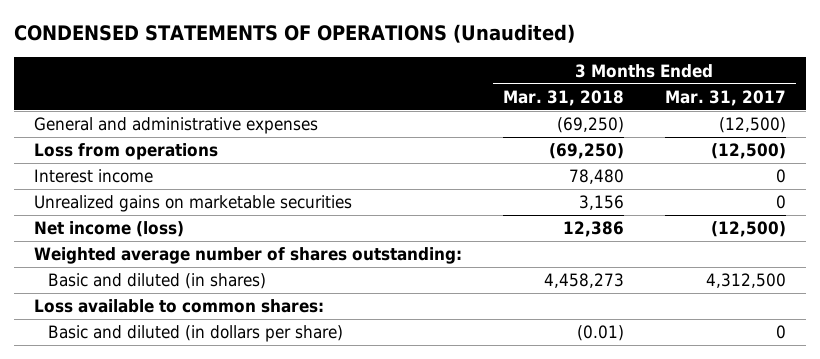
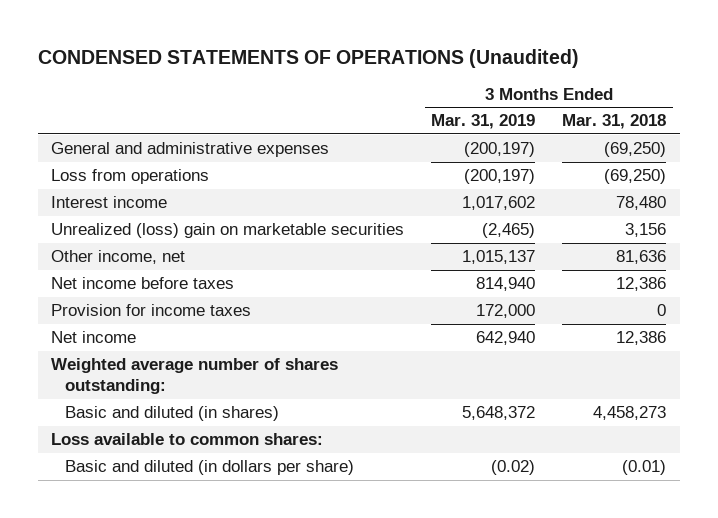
[664,89,786,106] Mar. 31, 2017 -> none
none -> [431,114,536,130] Mar. 31, 2019
[34,195,353,213] Unrealized gains on marketable securities -> [51,223,405,239] Unrealized (loss) gain on marketable securities
none -> [51,250,186,265] Other income, net
none -> [51,277,235,290] Net income before taxes
none -> [51,304,252,317] Provision for income taxes
[34,221,185,238] Net income (loss) -> [51,331,137,344] Net income

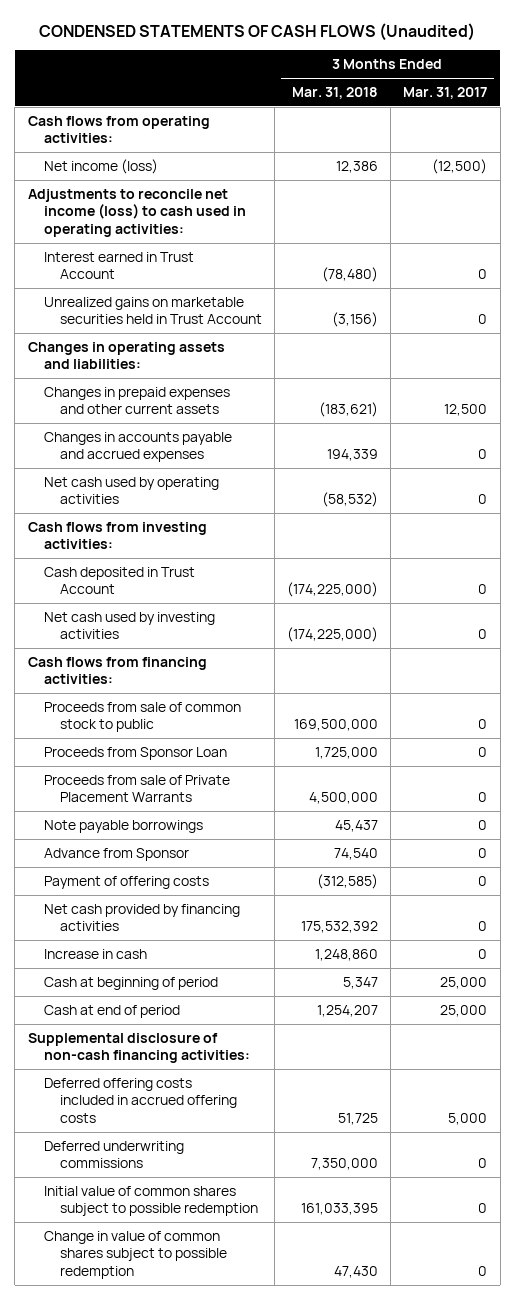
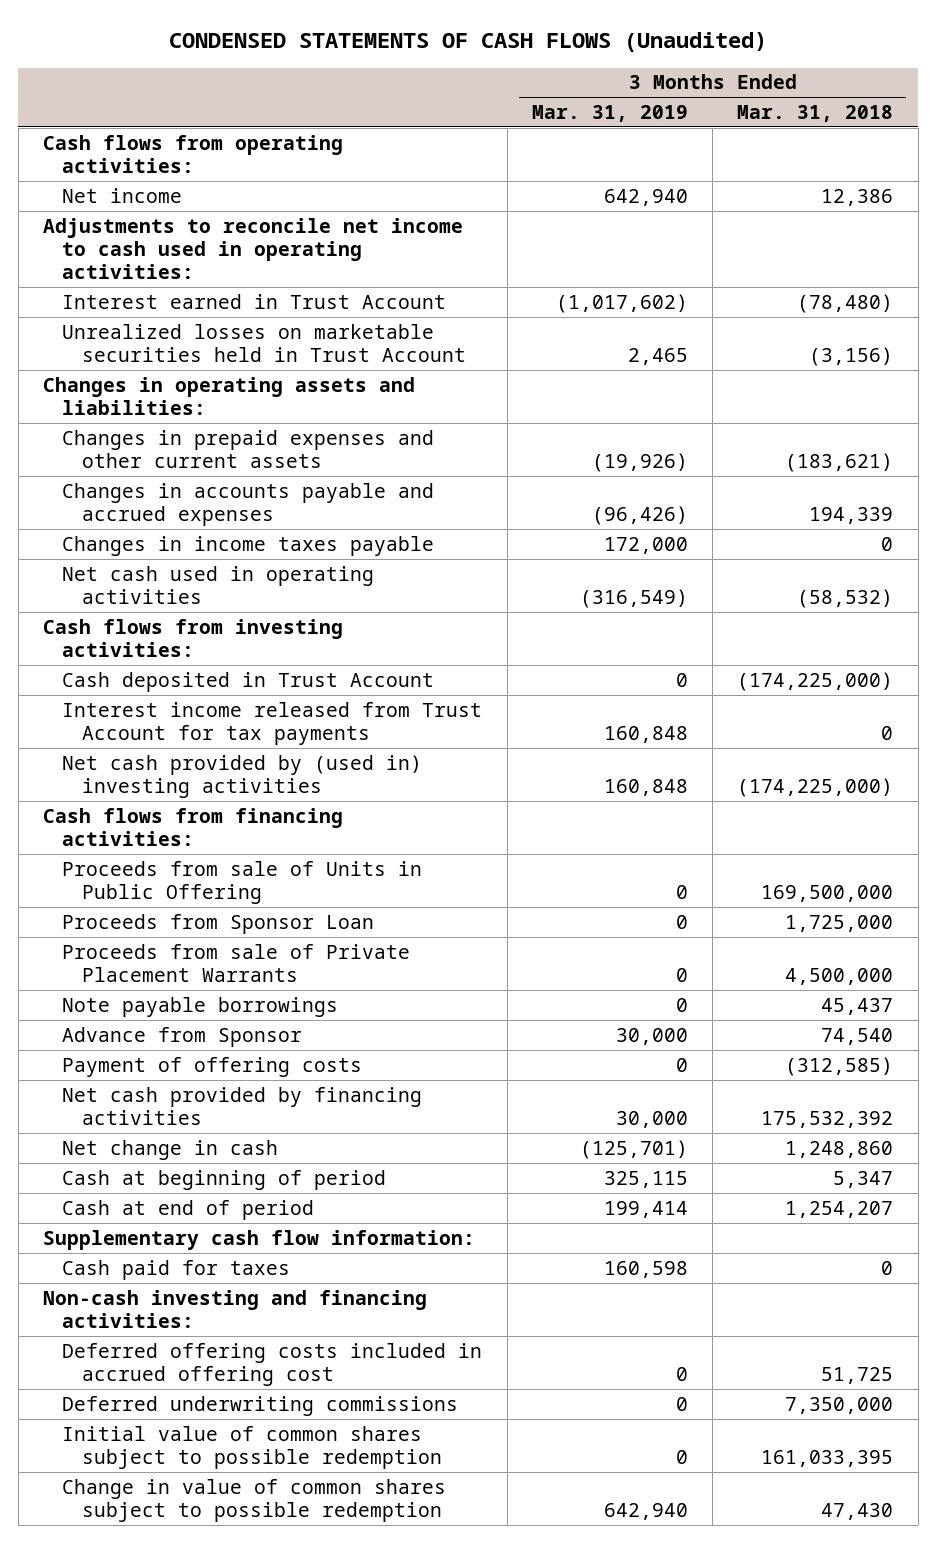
[403,86,488,99] Mar. 31, 2017 -> none
none -> [531,104,688,122] Mar. 31, 2019
[43,158,158,174] Net income (loss) -> [62,187,183,203] Net income
[27,188,246,237] Adjustments to reconcile net income (loss) to cash used in operating activities: -> [43,217,464,280] Adjustments to reconcile net income to cash used in operating activities:
[43,296,262,325] Unrealized gains on marketable securities held in Trust Account -> [62,323,466,362] Unrealized losses on marketable securities held in Trust Account
none -> [62,535,435,556] Changes in income taxes payable
[43,476,219,505] Net cash used by operating activities -> [62,565,375,604] Net cash used in operating activities
none -> [62,701,483,745] Interest income released from Trust Account for tax payments
[43,611,215,640] Net cash used by investing activities -> [62,754,423,798] Net cash provided by (used in) investing activities
[43,701,241,733] Proceeds from sale of common stock to public -> [62,860,423,904] Proceeds from sale of Units in Public Offering
[43,948,147,959] Increase in cash -> [62,1139,279,1160] Net change in cash
[27,1032,250,1064] Supplemental disclosure of non-cash financing activities: -> [43,1229,476,1250] Supplementary cash flow information:
none -> [62,1259,291,1280] Cash paid for taxes
none -> [43,1289,428,1328] Non-cash investing and financing activities:
[43,1077,237,1123] Deferred offering costs included in accrued offering costs -> [62,1342,483,1386] Deferred offering costs included in accrued offering cost

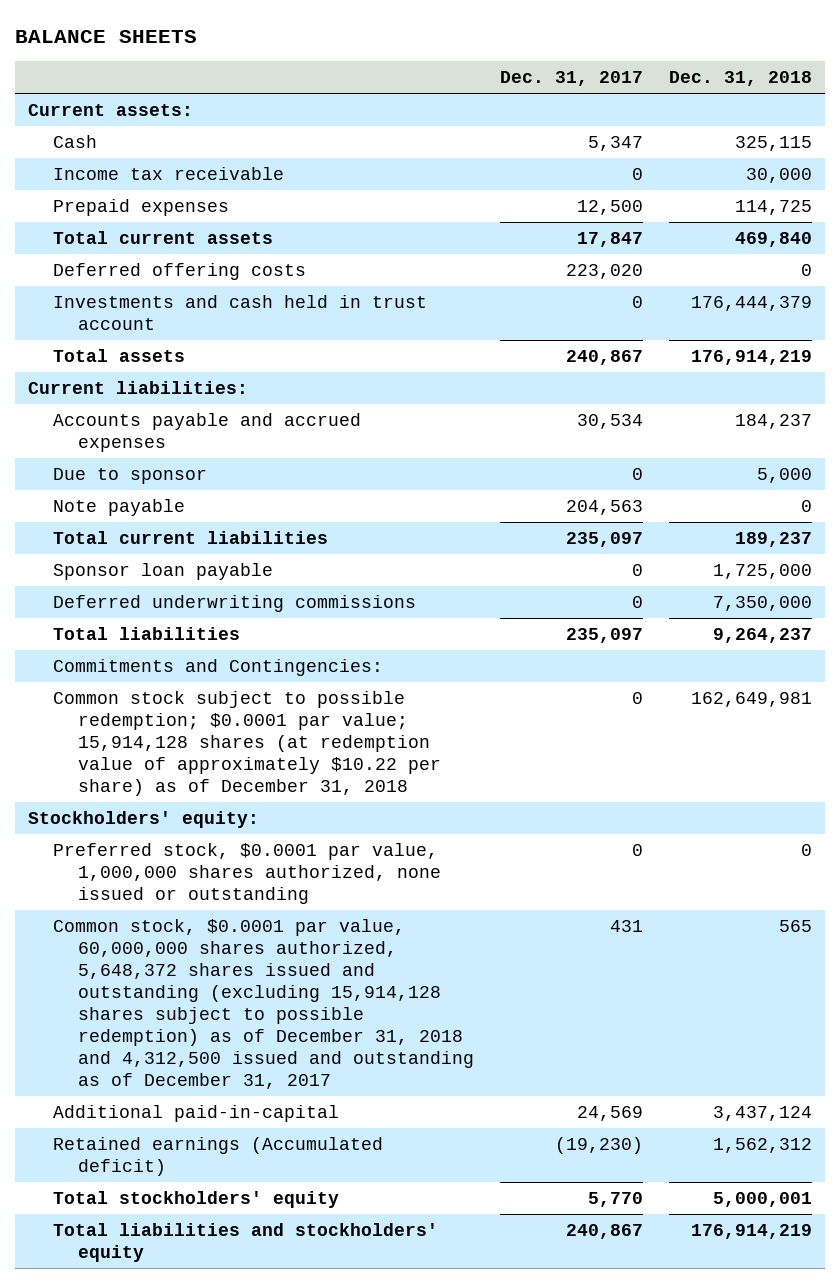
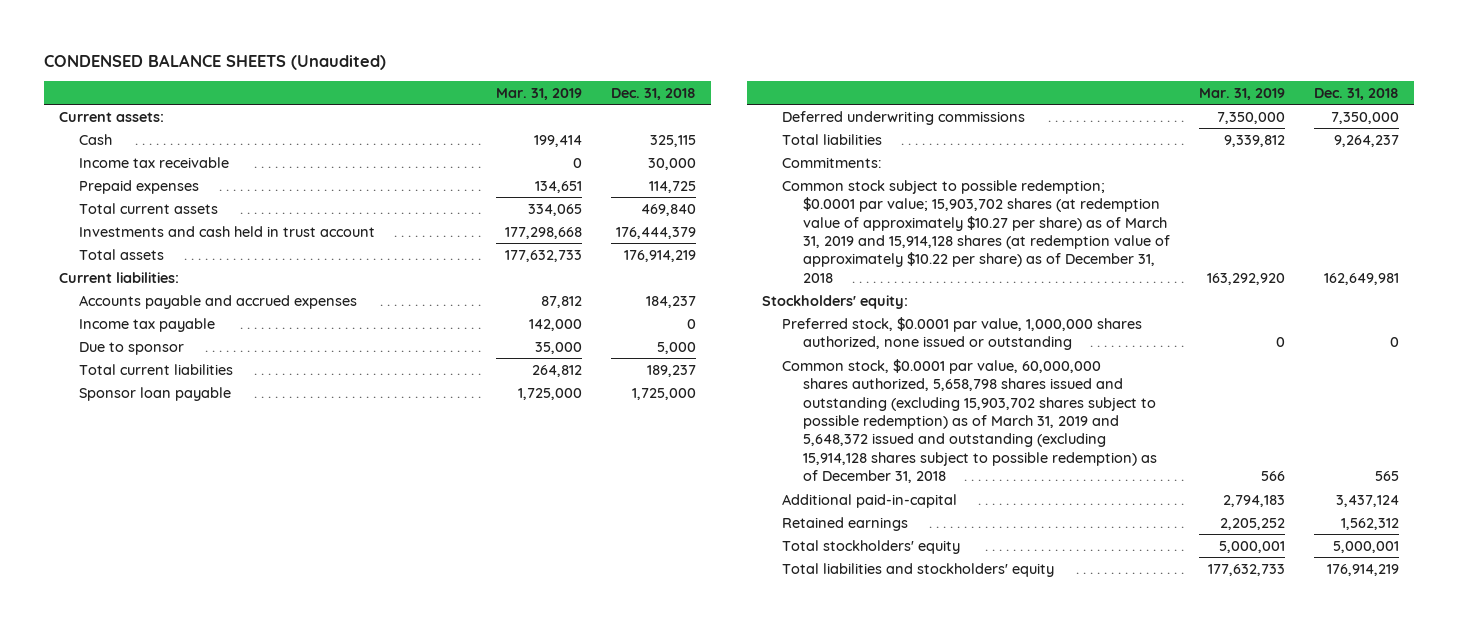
[14,29,197,43] BALANCE SHEETS -> [44,53,387,70] CONDENSED BALANCE SHEETS (Unaudited)
[500,71,644,87] Dec. 31, 2017 -> none
none -> [496,88,583,101] Mar. 31, 2019
[52,263,306,281] Deferred offering costs -> none
none -> [79,317,216,332] Income tax payable
[52,499,185,517] Note payable -> none
[52,659,383,677] Commitments and Contingencies: -> [782,156,882,168] Commitments:
[52,691,441,797] Common stock subject to possible redemption; $0.0001 par value; 15,914,128 shares (at redemption value of approximately $10.22 per share) as of December 31, 2018 -> [782,179,1170,283] Common stock subject to possible redemption; $0.0001 par value; 15,903,702 shares (at redemption value of approximately $10.27 per share) as of March 31, 2019 and 15,914,128 shares (at redemption value of approximately $10.22 per share) as of December 31, 2018
[52,919,474,1090] Common stock, $0.0001 par value, 60,000,000 shares authorized, 5,648,372 shares issued and outstanding (excluding 15,914,128 shares subject to possible redemption) as of December 31, 2018 and 4,312,500 issued and outstanding as of December 31, 2017 -> [782,358,1157,484] Common stock, $0.0001 par value, 60,000,000 shares authorized, 5,658,798 shares issued and outstanding (excluding 15,903,702 shares subject to possible redemption) as of March 31, 2019 and 5,648,372 issued and outstanding (excluding 15,914,128 shares subject to possible redemption) as of December 31, 2018
[52,1137,383,1177] Retained earnings (Accumulated deficit) -> [782,516,909,531] Retained earnings

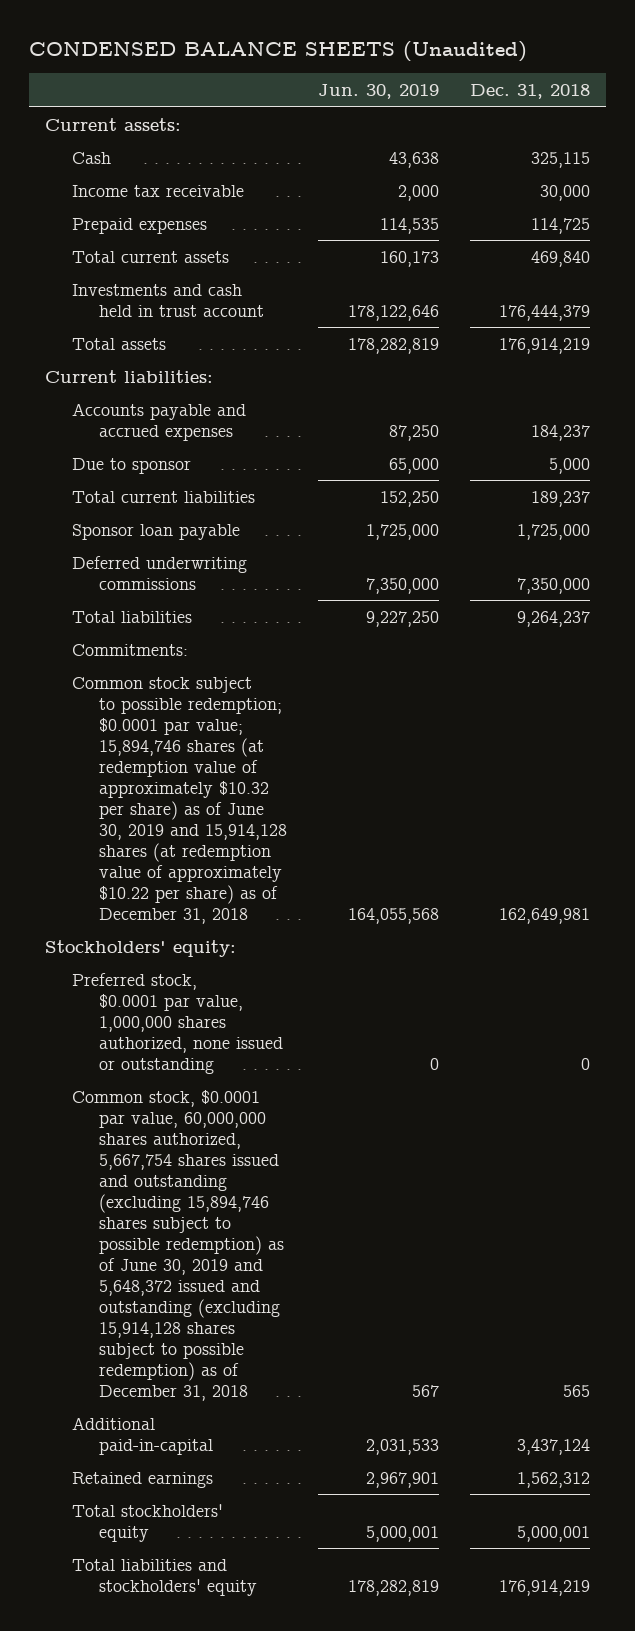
[496,88,583,101] Mar. 31, 2019 -> none
none -> [318,84,440,100] Jun. 30, 2019
[79,317,216,332] Income tax payable -> none
[782,179,1170,283] Common stock subject to possible redemption; $0.0001 par value; 15,903,702 shares (at redemption value of approximately $10.27 per share) as of March 31, 2019 and 15,914,128 shares (at redemption value of approximately $10.22 per share) as of December 31, 2018 -> [71,676,287,924] Common stock subject to possible redemption; $0.0001 par value; 15,894,746 shares (at redemption value of approximately $10.32 per share) as of June 30, 2019 and 15,914,128 shares (at redemption value of approximately $10.22 per share) as of December 31, 2018
[782,358,1157,484] Common stock, $0.0001 par value, 60,000,000 shares authorized, 5,658,798 shares issued and outstanding (excluding 15,903,702 shares subject to possible redemption) as of March 31, 2019 and 5,648,372 issued and outstanding (excluding 15,914,128 shares subject to possible redemption) as of December 31, 2018 -> [71,1089,284,1401] Common stock, $0.0001 par value, 60,000,000 shares authorized, 5,667,754 shares issued and outstanding (excluding 15,894,746 shares subject to possible redemption) as of June 30, 2019 and 5,648,372 issued and outstanding (excluding 15,914,128 shares subject to possible redemption) as of December 31, 2018

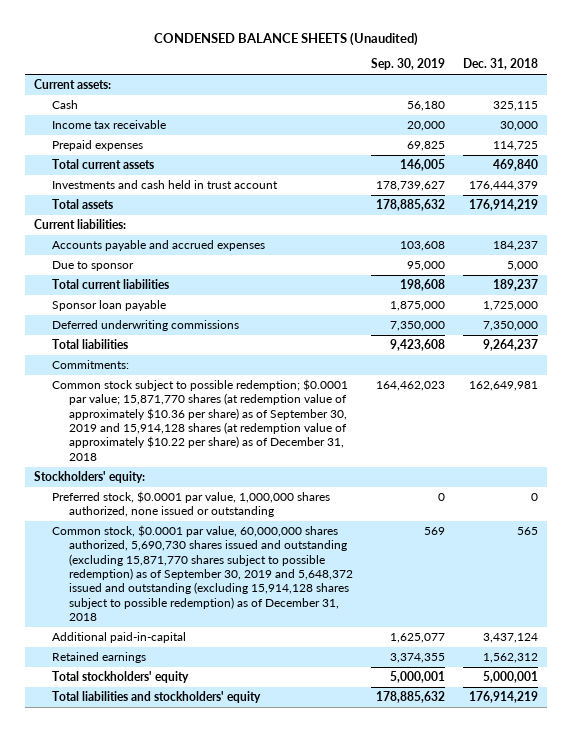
[318,84,440,100] Jun. 30, 2019 -> none
none -> [371,58,446,71] Sep. 30, 2019
[71,676,287,924] Common stock subject to possible redemption; $0.0001 par value; 15,894,746 shares (at redemption value of approximately $10.32 per share) as of June 30, 2019 and 15,914,128 shares (at redemption value of approximately $10.22 per share) as of December 31, 2018 -> [51,379,348,461] Common stock subject to possible redemption; $0.0001 par value; 15,871,770 shares (at redemption value of approximately $10.36 per share) as of September 30, 2019 and 15,914,128 shares (at redemption value of approximately $10.22 per share) as of December 31, 2018
[71,1089,284,1401] Common stock, $0.0001 par value, 60,000,000 shares authorized, 5,667,754 shares issued and outstanding (excluding 15,894,746 shares subject to possible redemption) as of June 30, 2019 and 5,648,372 issued and outstanding (excluding 15,914,128 shares subject to possible redemption) as of December 31, 2018 -> [51,525,354,622] Common stock, $0.0001 par value, 60,000,000 shares authorized, 5,690,730 shares issued and outstanding (excluding 15,871,770 shares subject to possible redemption) as of September 30, 2019 and 5,648,372 issued and outstanding (excluding 15,914,128 shares subject to possible redemption) as of December 31, 2018

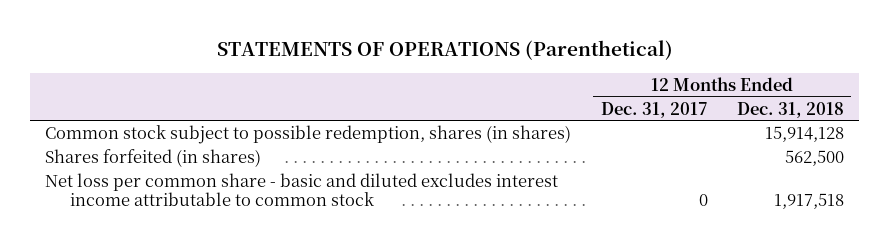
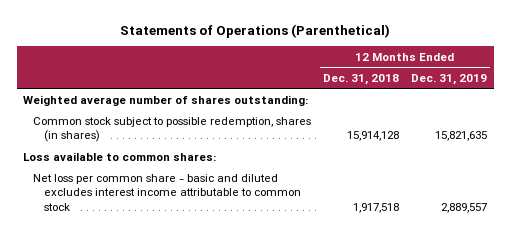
[216,40,673,61] STATEMENTS OF OPERATIONS (Parenthetical) -> [120,23,391,38] Statements of Operations (Parenthetical)
[600,101,708,118] Dec. 31, 2017 -> none
none -> [411,73,488,85] Dec. 31, 2019
none -> [22,94,308,106] Weighted average number of shares outstanding:
[45,148,262,167] Shares forfeited (in shares) -> none
none -> [22,151,216,161] Loss available to common shares:

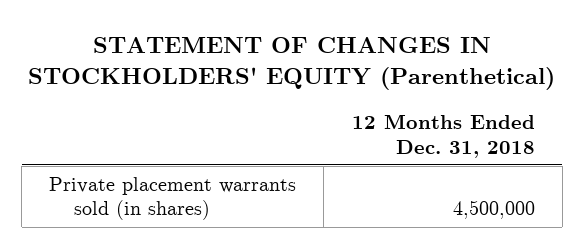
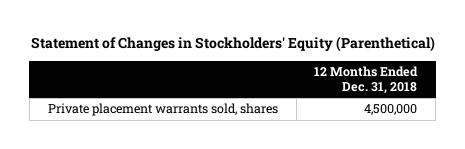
[27,36,555,91] STATEMENT OF CHANGES IN STOCKHOLDERS' EQUITY (Parenthetical) -> [30,36,435,53] Statement of Changes in Stockholders' Equity (Parenthetical)
[49,177,297,221] Private placement warrants sold (in shares) -> [47,103,278,117] Private placement warrants sold, shares

